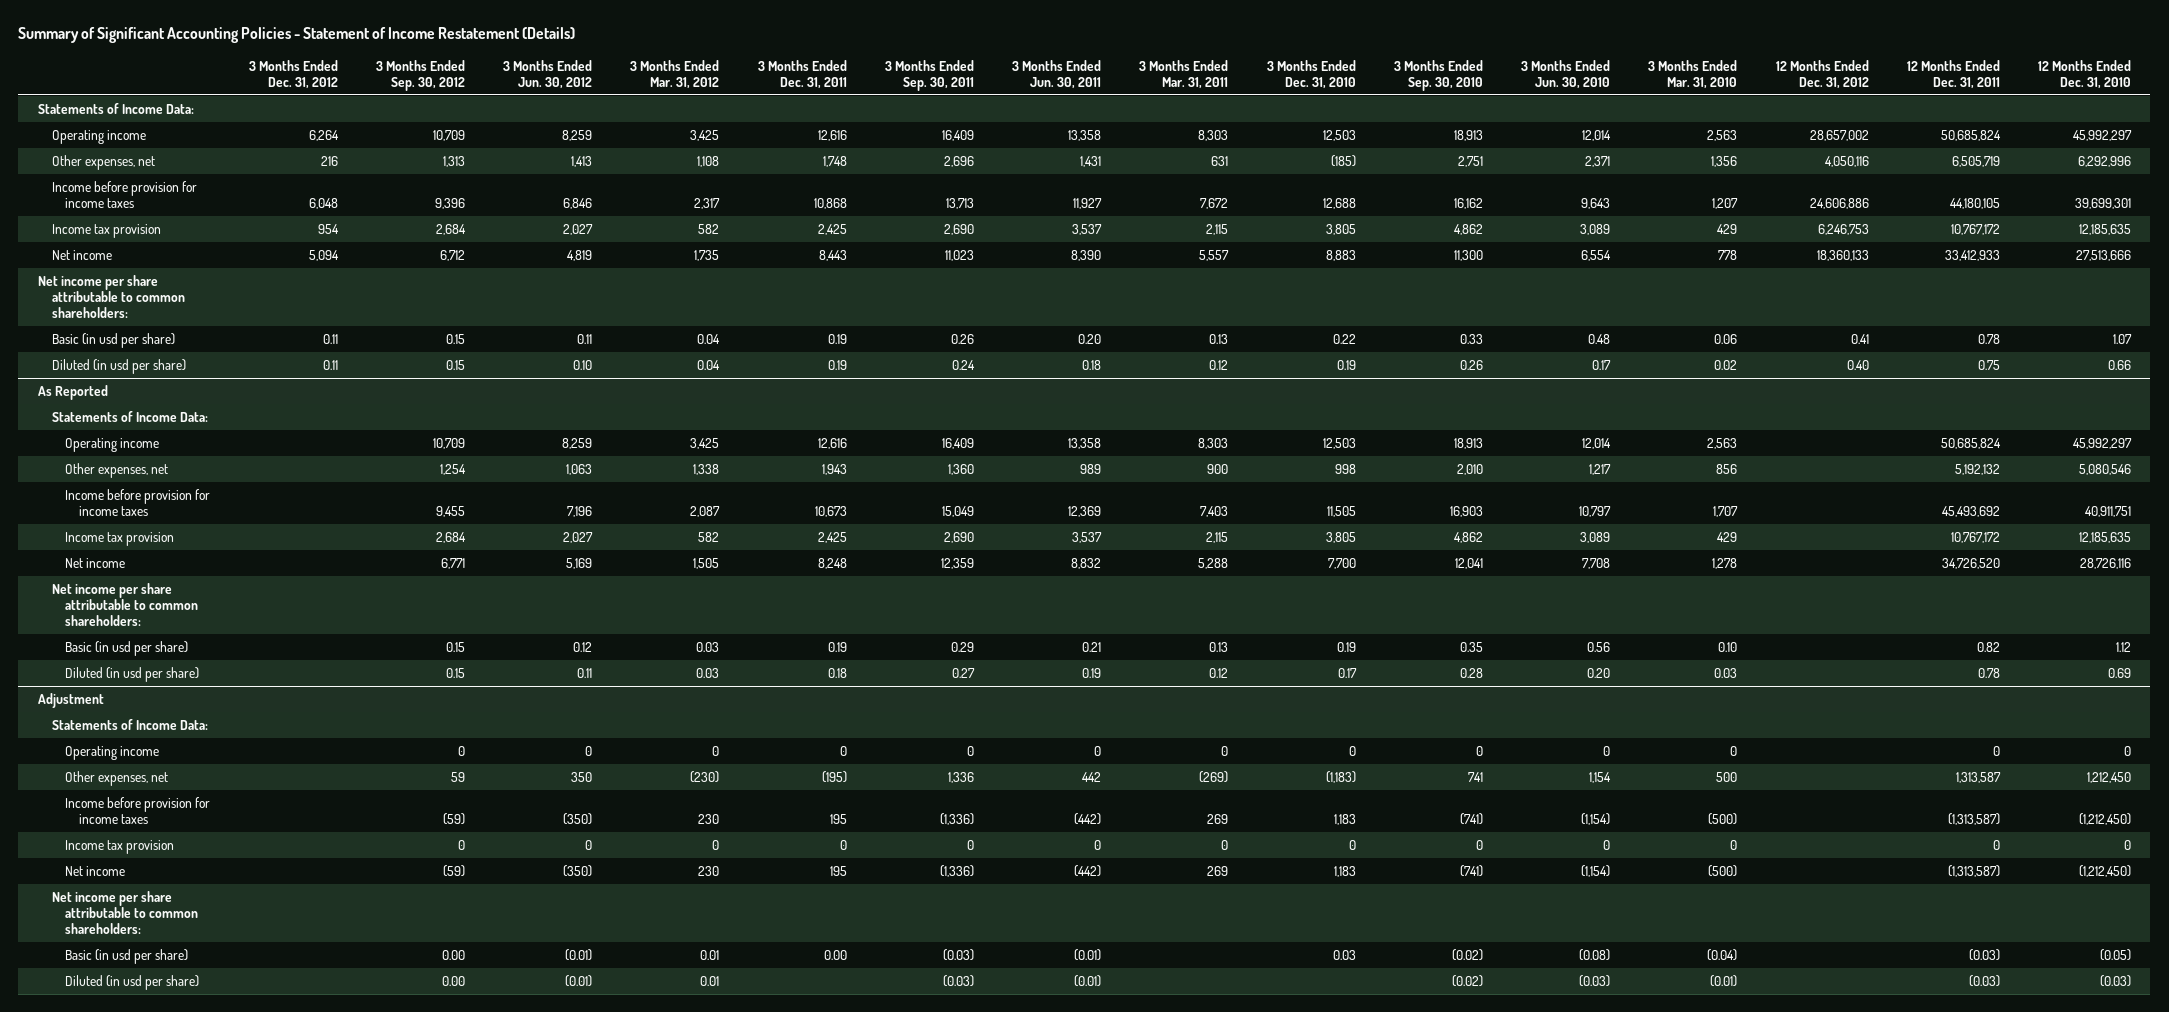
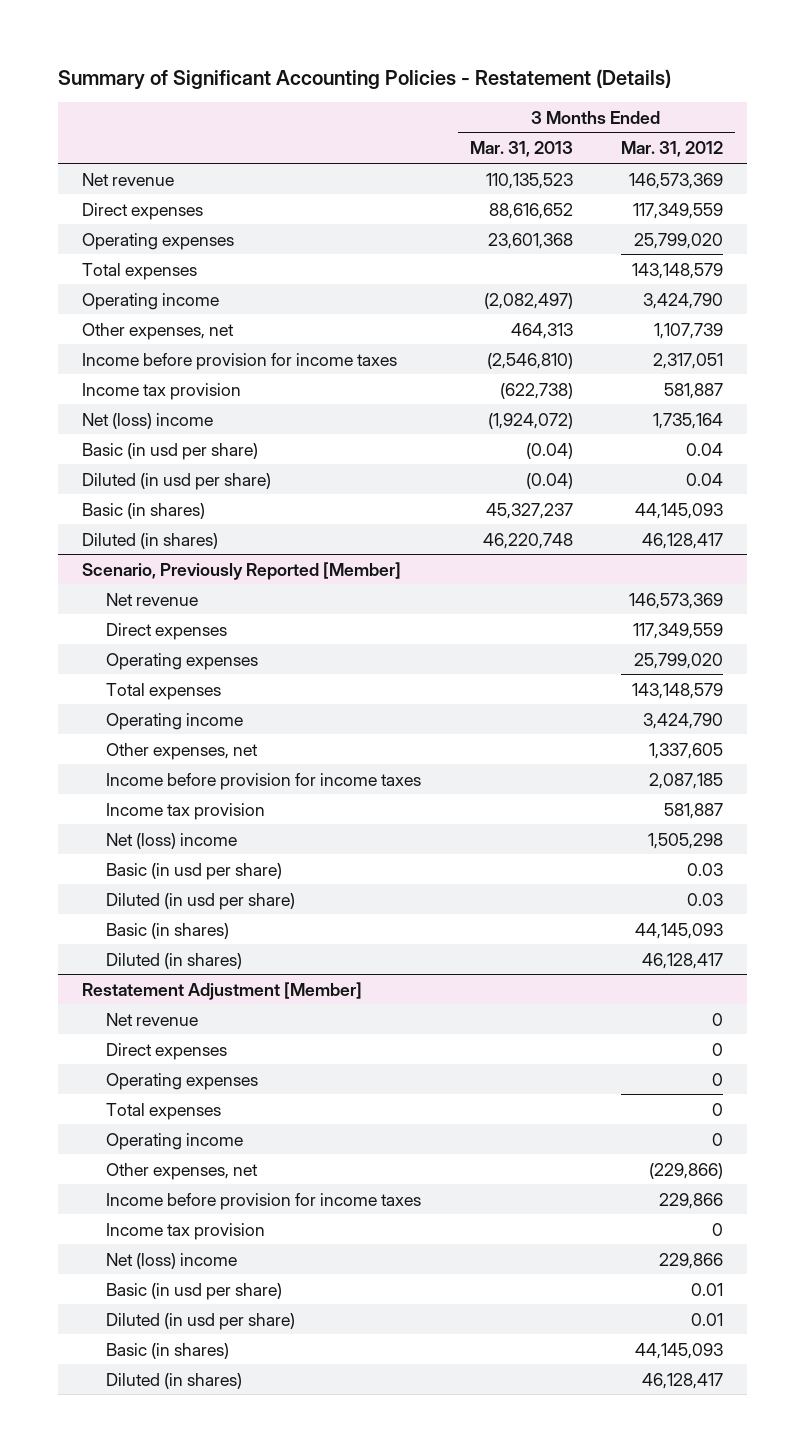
[18,27,576,44] Summary of Significant Accounting Policies - Statement of Income Restatement (Details) -> [57,68,671,90] Summary of Significant Accounting Policies - Restatement (Details)
[248,59,338,89] 3 Months Ended Dec. 31, 2012 -> none
[375,59,465,91] 3 Months Ended Sep. 30, 2012 -> none
[503,59,593,89] 3 Months Ended Jun. 30, 2012 -> none
[757,59,847,89] 3 Months Ended Dec. 31, 2011 -> none
[884,59,974,91] 3 Months Ended Sep. 30, 2011 -> none
[1012,59,1102,89] 3 Months Ended Jun. 30, 2011 -> none
[1139,59,1229,89] 3 Months Ended Mar. 31, 2011 -> none
[1266,59,1356,89] 3 Months Ended Dec. 31, 2010 -> none
[1393,59,1483,91] 3 Months Ended Sep. 30, 2010 -> none
[1521,59,1611,89] 3 Months Ended Jun. 30, 2010 -> none
[1648,59,1738,89] 3 Months Ended Mar. 31, 2010 -> none
[1775,59,1869,89] 12 Months Ended Dec. 31, 2012 -> none
[1906,59,2000,89] 12 Months Ended Dec. 31, 2011 -> none
[2038,59,2132,89] 12 Months Ended Dec. 31, 2010 -> none
none -> [469,141,573,158] Mar. 31, 2013
[37,102,194,114] Statements of Income Data: -> none
[37,274,185,318] Net income per share attributable to common shareholders: -> none
none -> [81,172,174,186] Net revenue
none -> [81,202,203,220] Direct expenses
none -> [81,232,234,250] Operating expenses
none -> [81,262,197,280] Total expenses
[690,129,720,141] 3,425 -> [643,292,724,309] 3,424,790
[697,155,720,167] 1,108 -> [654,322,724,339] 1,107,739
[694,197,721,209] 2,317 -> [653,352,724,369] 2,317,051
[698,223,720,234] 582 -> [664,382,724,399] 581,887
[51,249,112,260] Net income -> [81,412,213,429] Net (loss) income
[694,249,720,261] 1,735 -> [653,412,724,429] 1,735,164
[37,384,108,400] As Reported -> none
[51,410,208,422] Statements of Income Data: -> none
[51,582,199,626] Net income per share attributable to common shareholders: -> none
none -> [81,502,205,519] Basic (in shares)
none -> [81,532,218,549] Diluted (in shares)
none -> [81,561,401,580] Scenario, Previously Reported [Member]
none -> [106,592,199,606] Net revenue
none -> [106,622,228,640] Direct expenses
none -> [106,652,259,670] Operating expenses
none -> [106,682,222,700] Total expenses
[690,437,720,449] 3,425 -> [643,712,724,729] 3,424,790
[693,463,720,475] 1,338 -> [649,742,724,759] 1,337,605
[690,505,721,517] 2,087 -> [649,772,724,789] 2,087,185
[698,531,720,542] 582 -> [664,802,724,819] 581,887
[65,557,126,568] Net income -> [106,832,238,849] Net (loss) income
[693,557,720,569] 1,505 -> [648,832,724,849] 1,505,298
[37,692,104,708] Adjustment -> none
[51,718,208,730] Statements of Income Data: -> none
none -> [106,922,230,939] Basic (in shares)
none -> [106,952,243,969] Diluted (in shares)
none -> [81,981,362,1000] Restatement Adjustment [Member]
none -> [106,1012,199,1026] Net revenue
none -> [106,1042,228,1060] Direct expenses
none -> [106,1072,259,1090] Operating expenses
none -> [106,1102,222,1120] Total expenses
[690,770,720,783] (230) -> [649,1162,724,1179] (229,866)
[698,813,720,824] 230 -> [659,1192,724,1209] 229,866
[51,890,199,934] Net income per share attributable to common shareholders: -> none
[65,865,126,876] Net income -> [106,1252,238,1269] Net (loss) income
[698,865,720,876] 230 -> [659,1252,724,1269] 229,866
none -> [106,1342,230,1359] Basic (in shares)
none -> [106,1372,243,1389] Diluted (in shares)

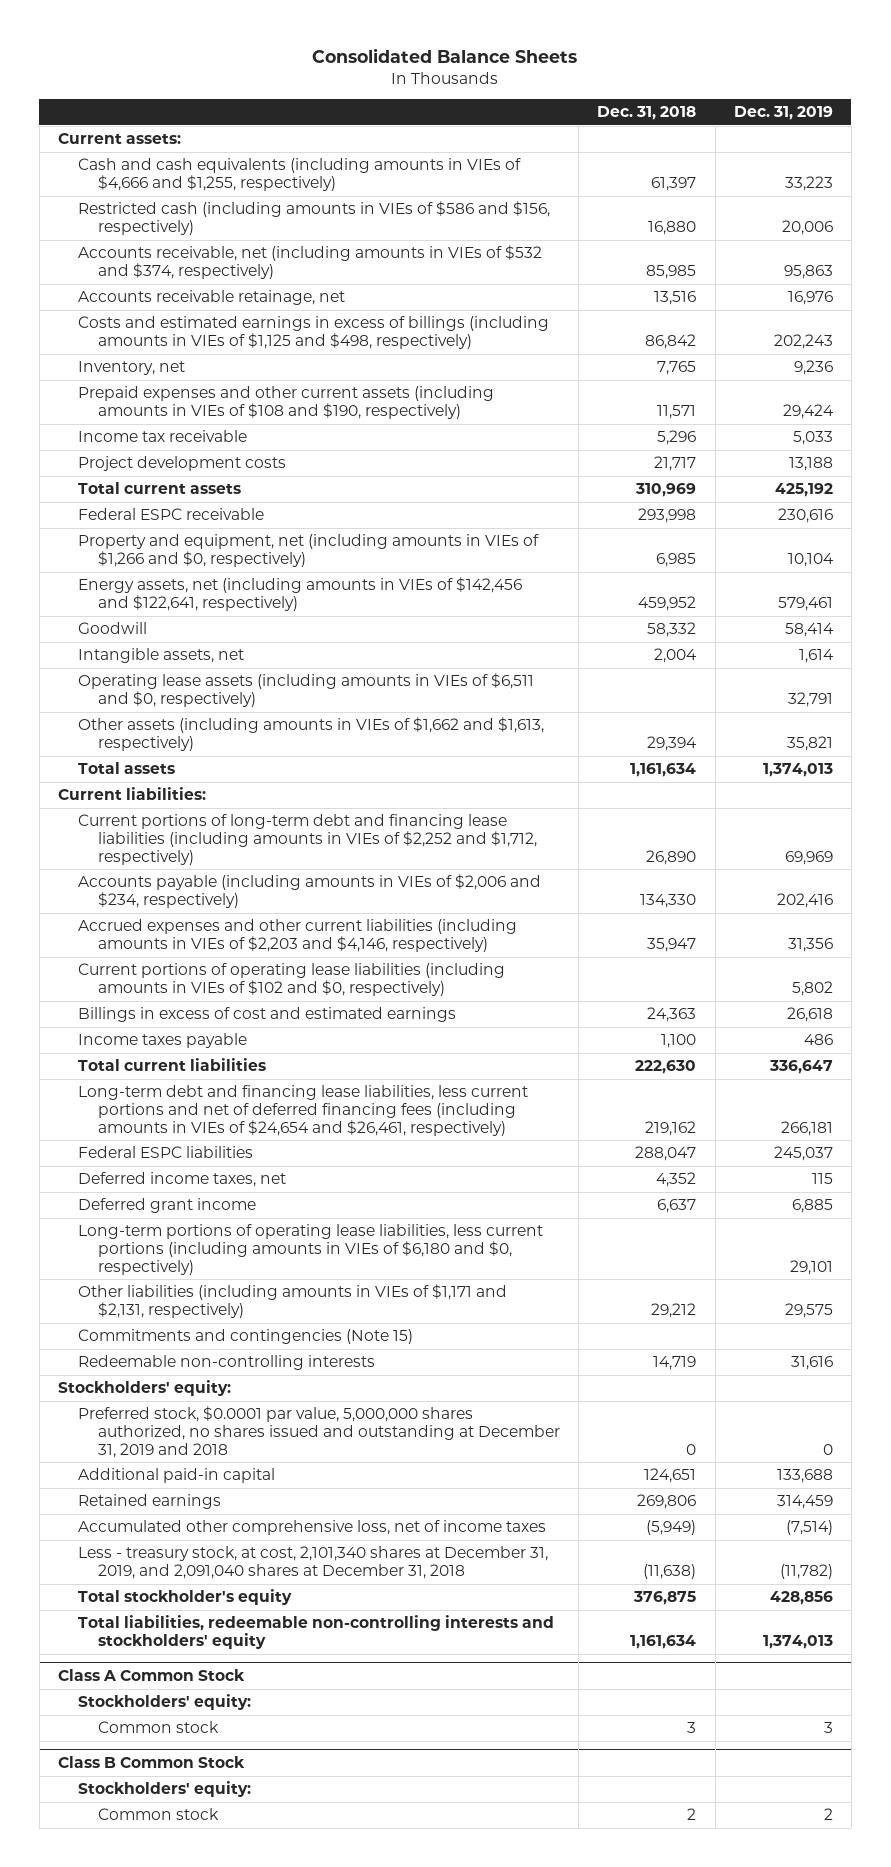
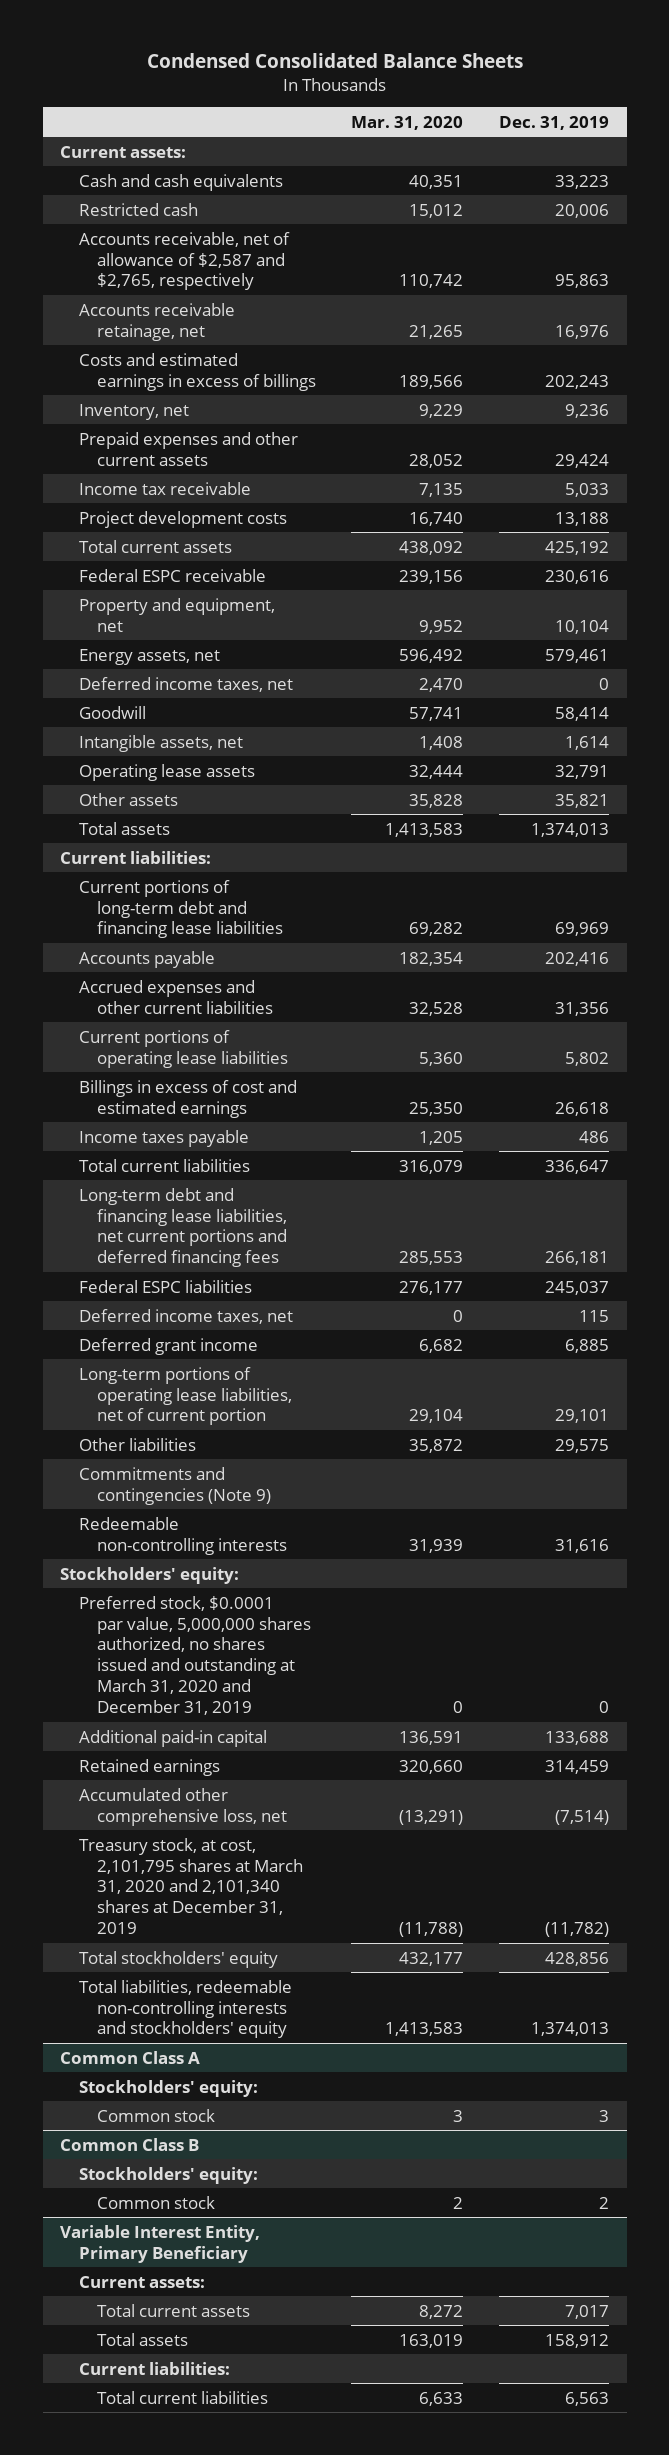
[312,47,578,63] Consolidated Balance Sheets -> [146,53,523,69] Condensed Consolidated Balance Sheets
[597,106,697,121] Dec. 31, 2018 -> none
none -> [351,115,464,130] Mar. 31, 2020
[77,158,521,192] Cash and cash equivalents (including amounts in VIEs of $4,666 and $1,255, respectively) -> [78,173,283,191] Cash and cash equivalents
[77,201,550,236] Restricted cash (including amounts in VIEs of $586 and $156, respectively) -> [78,202,198,216] Restricted cash
[77,245,542,280] Accounts receivable, net (including amounts in VIEs of $532 and $374, respectively) -> [78,231,290,291] Accounts receivable, net of allowance of $2,587 and $2,765, respectively
[77,316,549,350] Costs and estimated earnings in excess of billings (including amounts in VIEs of $1,125 and $498, respectively) -> [78,352,316,391] Costs and estimated earnings in excess of billings
[77,386,494,420] Prepaid expenses and other current assets (including amounts in VIEs of $108 and $190, respectively) -> [78,431,298,466] Prepaid expenses and other current assets
[77,534,539,568] Property and equipment, net (including amounts in VIEs of $1,266 and $0, respectively) -> [78,597,275,632] Property and equipment, net
[77,577,522,612] Energy assets, net (including amounts in VIEs of $142,456 and $122,641, respectively) -> [78,648,220,665] Energy assets, net
none -> [78,676,293,692] Deferred income taxes, net
[77,673,534,708] Operating lease assets (including amounts in VIEs of $6,511 and $0, respectively) -> [78,763,255,781] Operating lease assets
[77,717,544,752] Other assets (including amounts in VIEs of $1,662 and $1,613, respectively) -> [78,792,178,806] Other assets
[77,814,538,866] Current portions of long-term debt and financing lease liabilities (including amounts in VIEs of $2,252 and $1,712, respectively) -> [78,879,283,939] Current portions of long-term debt and financing lease liabilities
[77,874,541,909] Accounts payable (including amounts in VIEs of $2,006 and $234, respectively) -> [78,950,215,968] Accounts payable
[77,919,517,953] Accrued expenses and other current liabilities (including amounts in VIEs of $2,203 and $4,146, respectively) -> [78,979,273,1014] Accrued expenses and other current liabilities
[77,963,505,997] Current portions of operating lease liabilities (including amounts in VIEs of $102 and $0, respectively) -> [78,1029,288,1068] Current portions of operating lease liabilities
[77,1085,528,1137] Long-term debt and financing lease liabilities, less current portions and net of deferred financing fees (including amounts in VIEs of $24,654 and $26,461, respectively) -> [78,1187,287,1268] Long-term debt and financing lease liabilities, net current portions and deferred financing fees
[77,1224,543,1276] Long-term portions of operating lease liabilities, less current portions (including amounts in VIEs of $6,180 and $0, respectively) -> [78,1366,292,1426] Long-term portions of operating lease liabilities, net of current portion
[77,1284,507,1319] Other liabilities (including amounts in VIEs of $1,171 and $2,131, respectively) -> [78,1437,196,1451] Other liabilities
[77,1329,413,1345] Commitments and contingencies (Note 15) -> [78,1466,271,1505] Commitments and contingencies (Note 9)
[77,1406,561,1459] Preferred stock, $0.0001 par value, 5,000,000 shares authorized, no shares issued and outstanding at December 31, 2019 and 2018 -> [78,1595,311,1716] Preferred stock, $0.0001 par value, 5,000,000 shares authorized, no shares issued and outstanding at March 31, 2020 and December 31, 2019
[77,1520,546,1536] Accumulated other comprehensive loss, net of income taxes -> [78,1787,287,1826] Accumulated other comprehensive loss, net
[77,1546,548,1580] Less - treasury stock, at cost, 2,101,340 shares at December 31, 2019, and 2,091,040 shares at December 31, 2018 -> [78,1837,303,1935] Treasury stock, at cost, 2,101,795 shares at March 31, 2020 and 2,101,340 shares at December 31, 2019
[77,1589,292,1606] Total stockholder's equity -> [78,1950,278,1968] Total stockholders' equity
[57,1669,245,1682] Class A Common Stock -> [60,2050,201,2064] Common Class A
[57,1756,245,1769] Class B Common Stock -> [60,2137,200,2151] Common Class B
none -> [60,2224,261,2263] Variable Interest Entity, Primary Beneficiary
none -> [78,2275,205,2288] Current assets:
none -> [96,2303,250,2317] Total current assets
none -> [96,2332,188,2346] Total assets
none -> [78,2361,230,2375] Current liabilities:
none -> [96,2390,268,2404] Total current liabilities

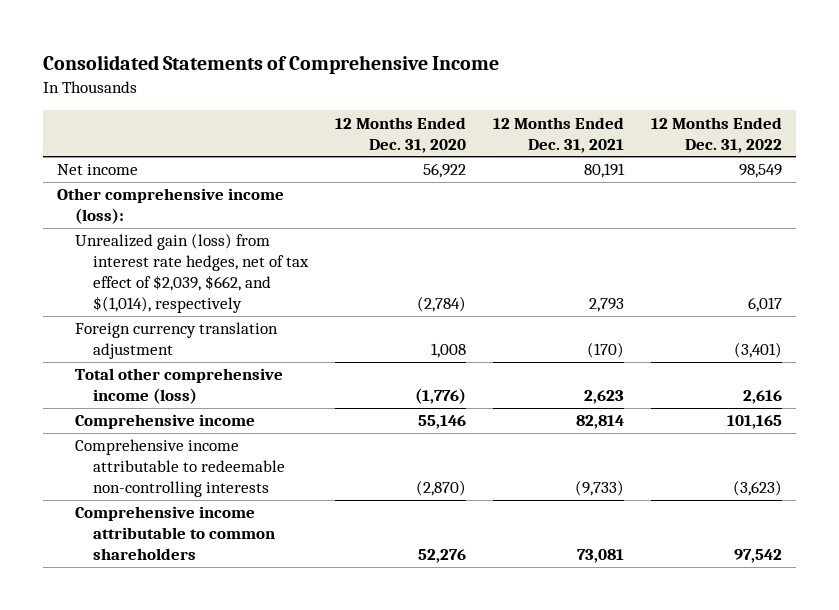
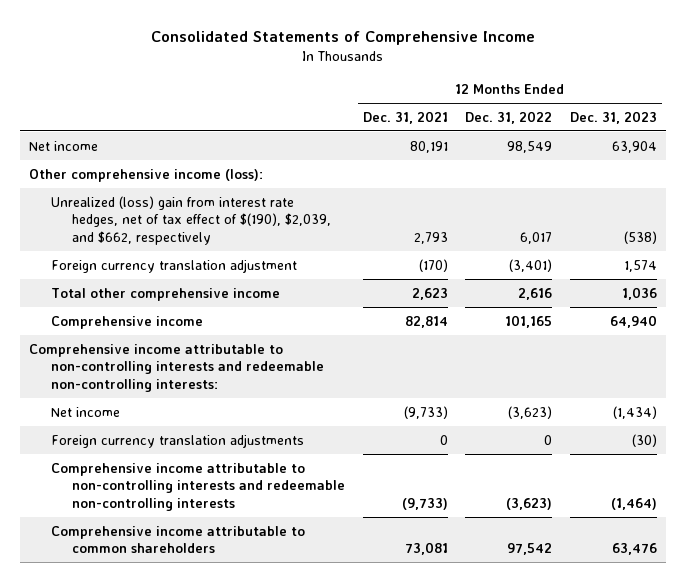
[334,116,466,153] 12 Months Ended Dec. 31, 2020 -> none
none -> [570,110,658,124] Dec. 31, 2023
[74,233,309,313] Unrealized gain (loss) from interest rate hedges, net of tax effect of $2,039, $662, and $(1,014), respectively -> [50,195,331,245] Unrealized (loss) gain from interest rate hedges, net of tax effect of $(190), $2,039, and $662, respectively
[74,368,283,405] Total other comprehensive income (loss) -> [50,287,280,301] Total other comprehensive income
none -> [29,343,324,392] Comprehensive income attributable to non-controlling interests and redeemable non-controlling interests:
none -> [50,406,120,417] Net income
none -> [50,433,304,448] Foreign currency translation adjustments
[74,439,285,498] Comprehensive income attributable to redeemable non-controlling interests -> [50,462,345,511] Comprehensive income attributable to non-controlling interests and redeemable non-controlling interests

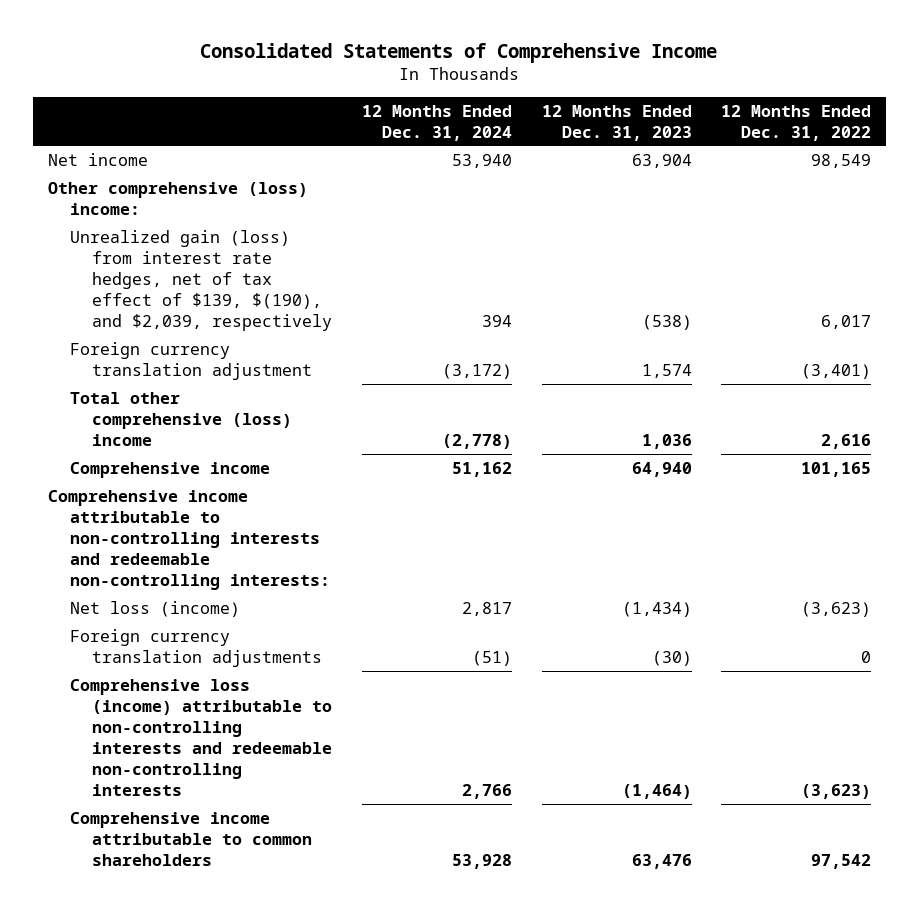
[362,110,448,124] Dec. 31, 2021 -> none
none -> [362,104,513,141] 12 Months Ended Dec. 31, 2024
[29,168,264,182] Other comprehensive income (loss): -> [47,181,308,215] Other comprehensive (loss) income:
[50,195,331,245] Unrealized (loss) gain from interest rate hedges, net of tax effect of $(190), $2,039, and $662, respectively -> [69,229,333,331] Unrealized gain (loss) from interest rate hedges, net of tax effect of $139, $(190), and $2,039, respectively
[50,287,280,301] Total other comprehensive income -> [69,391,293,446] Total other comprehensive (loss) income
[50,406,120,417] Net income -> [69,600,240,617] Net loss (income)
[50,462,345,511] Comprehensive income attributable to non-controlling interests and redeemable non-controlling interests -> [69,678,333,796] Comprehensive loss (income) attributable to non-controlling interests and redeemable non-controlling interests

